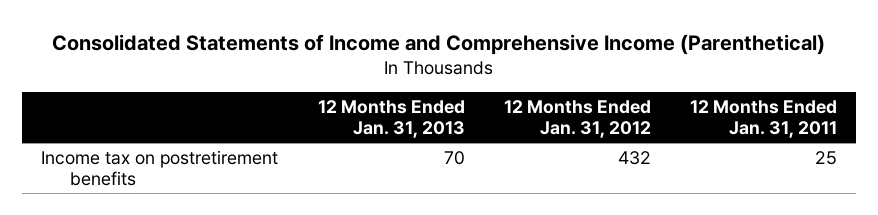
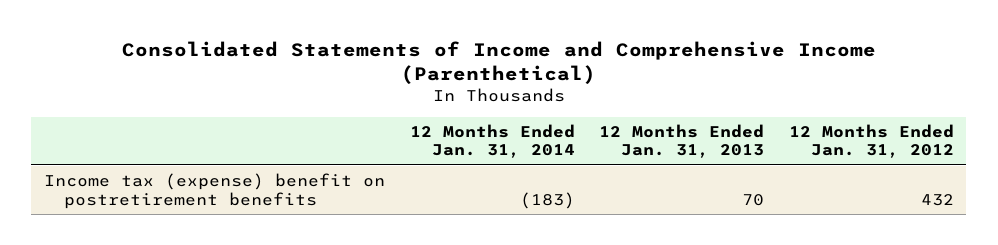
[689,99,837,138] 12 Months Ended Jan. 31, 2011 -> none
none -> [409,124,575,159] 12 Months Ended Jan. 31, 2014
[41,150,279,186] Income tax on postretirement benefits -> [43,173,385,209] Income tax (expense) benefit on postretirement benefits

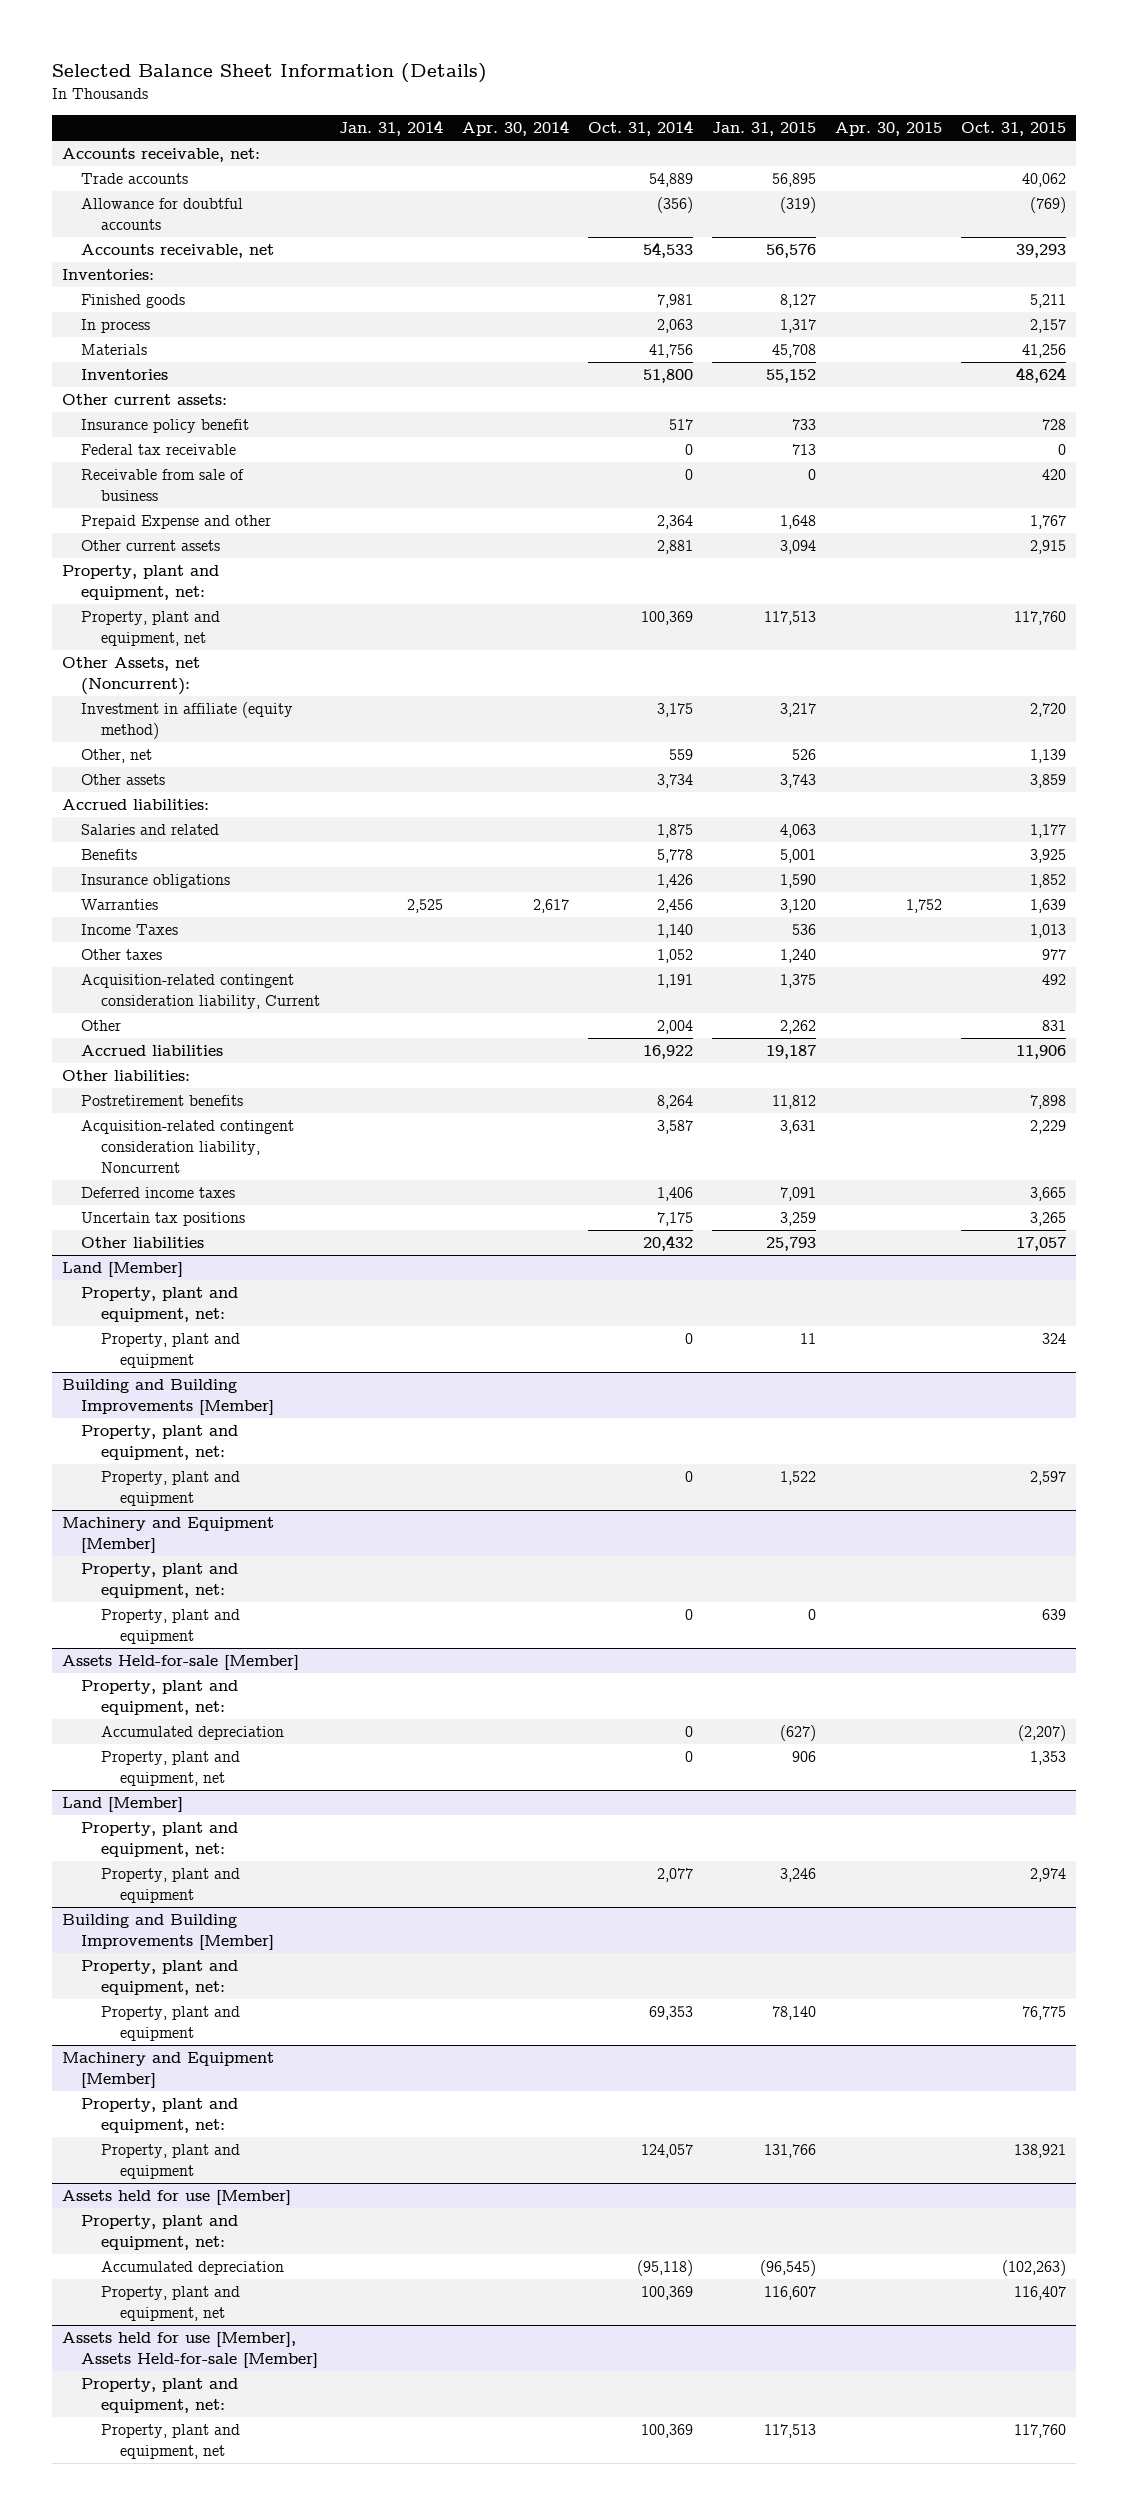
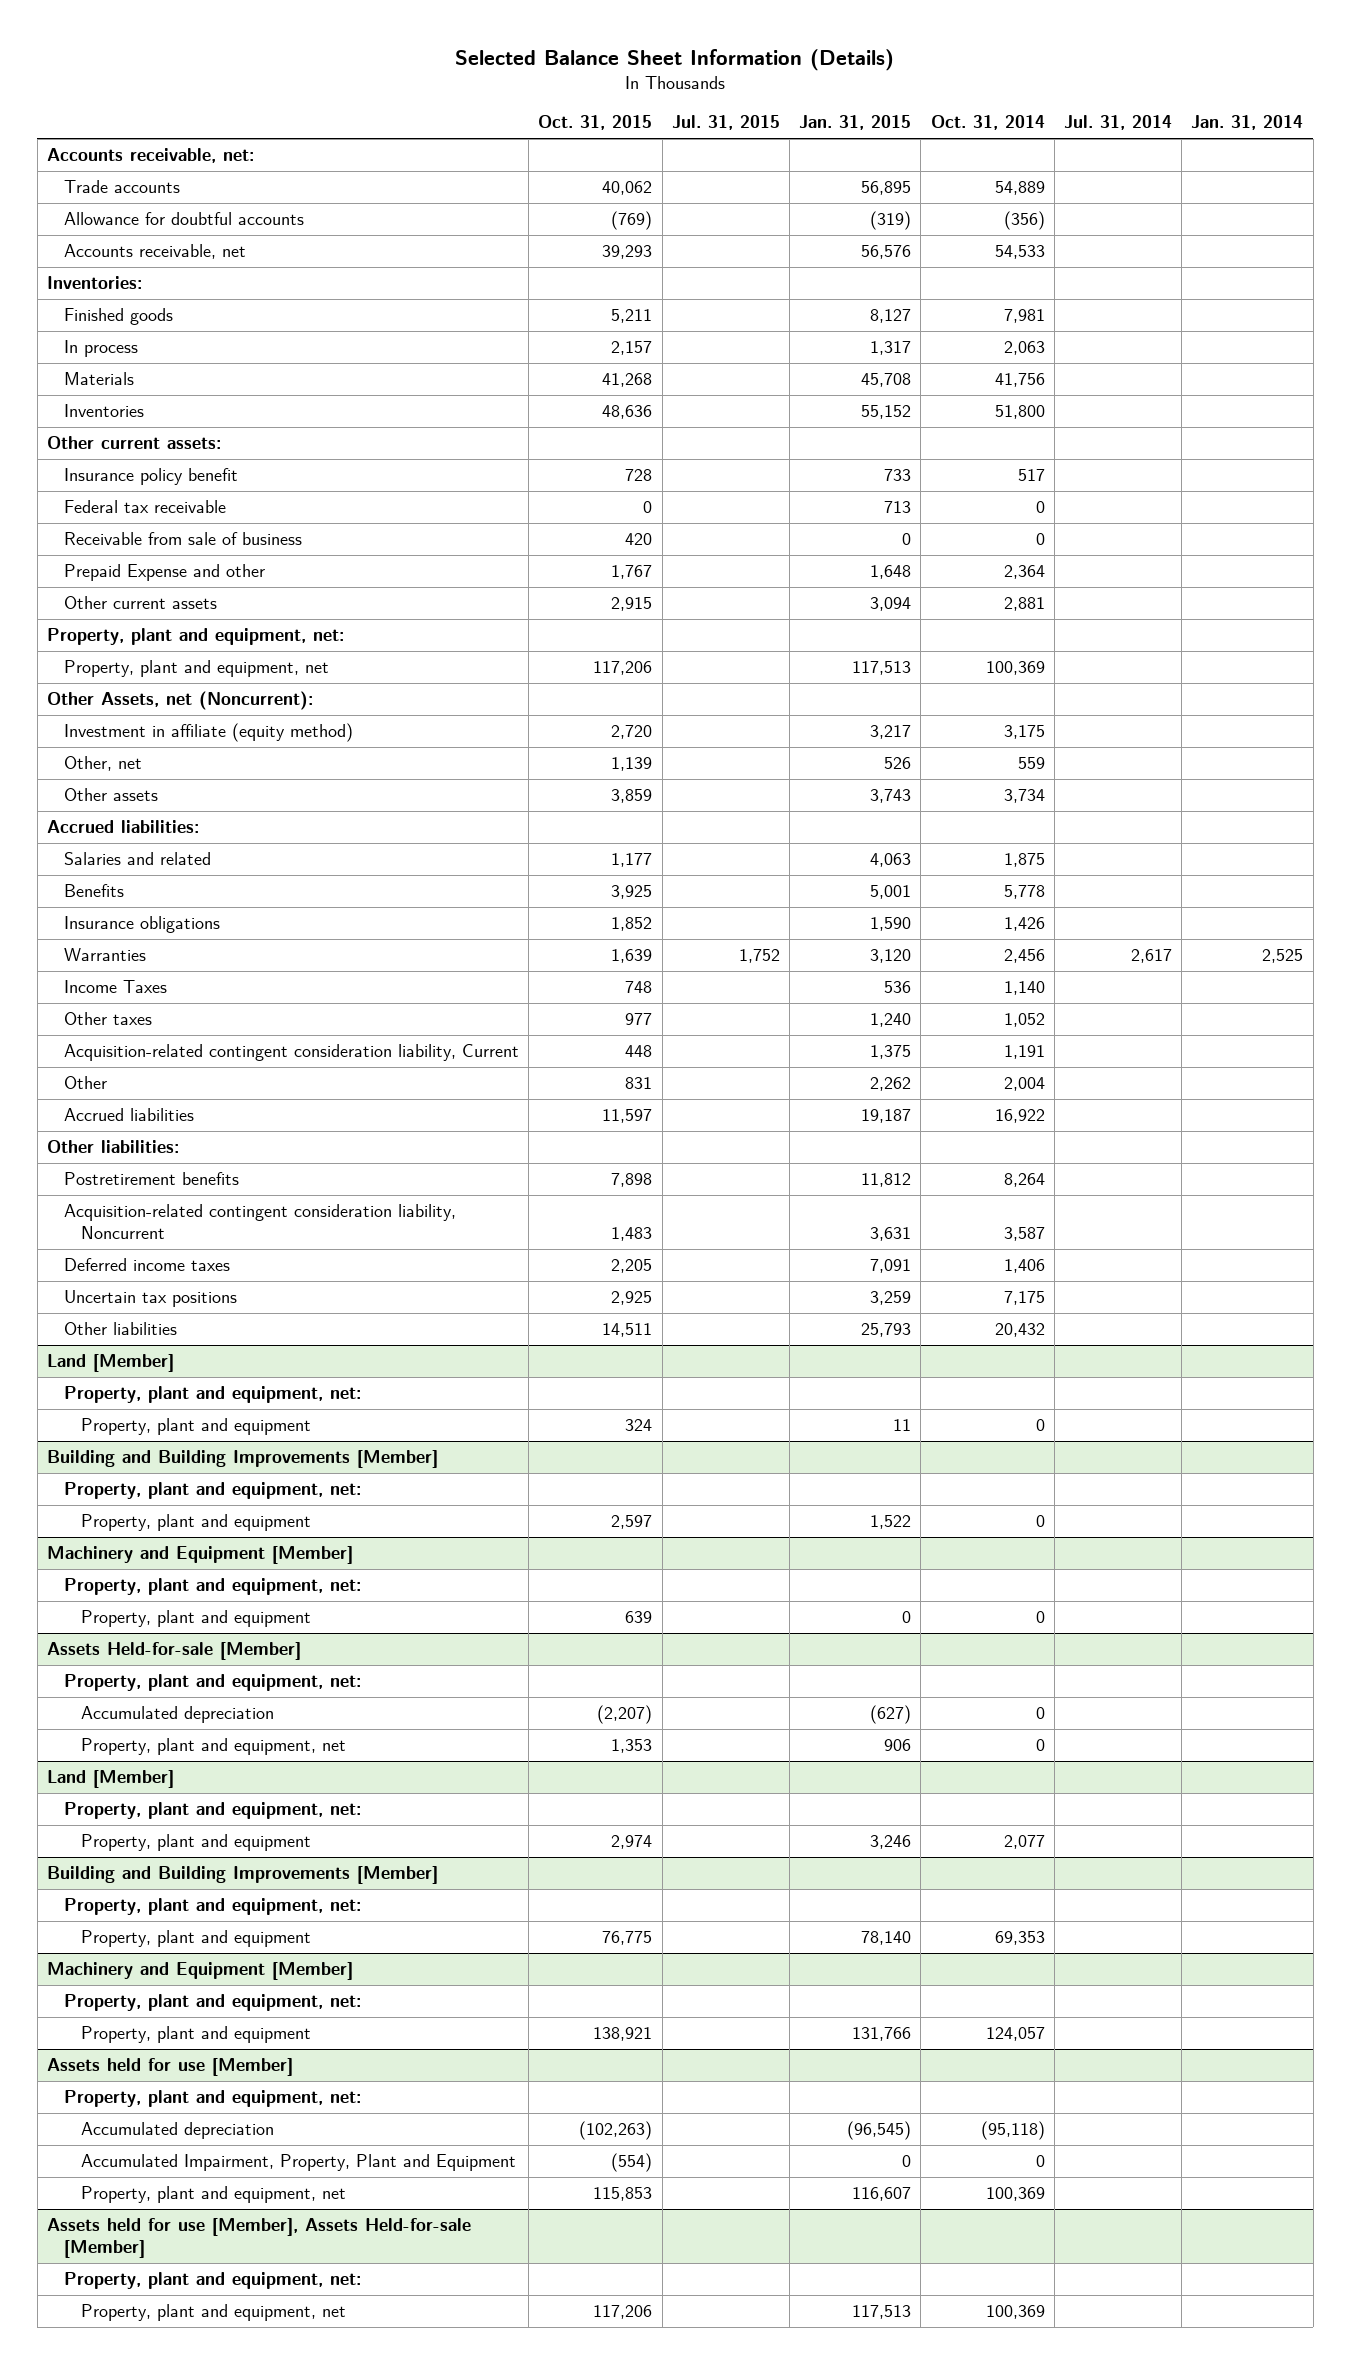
[461,120,569,137] Apr. 30, 2014 -> none
[835,122,943,137] Apr. 30, 2015 -> none
none -> [671,115,780,131] Jul. 31, 2015
none -> [1064,115,1173,131] Jul. 31, 2014
[1022,344,1067,359] 41,256 -> [602,373,653,388] 41,268
[1016,367,1067,384] 48,624 -> [602,405,653,420] 48,636
[1014,611,1067,626] 117,760 -> [593,661,653,676] 117,206
[1030,924,1067,939] 1,013 -> [625,981,653,994] 748
[1042,974,1067,986] 492 -> [625,1045,653,1058] 448
[1016,1045,1067,1060] 11,906 -> [602,1109,653,1124] 11,597
[1030,1120,1067,1135] 2,229 -> [611,1227,653,1242] 1,483
[1030,1187,1067,1202] 3,665 -> [611,1259,653,1274] 2,205
[1030,1212,1067,1227] 3,265 -> [611,1291,653,1306] 2,925
[1016,1237,1067,1252] 17,057 -> [602,1323,653,1338] 14,511
none -> [80,2154,516,2172] Accumulated Impairment, Property, Plant and Equipment
[1014,2286,1067,2301] 116,407 -> [593,2187,653,2202] 115,853
[1014,2424,1067,2439] 117,760 -> [593,2305,653,2320] 117,206

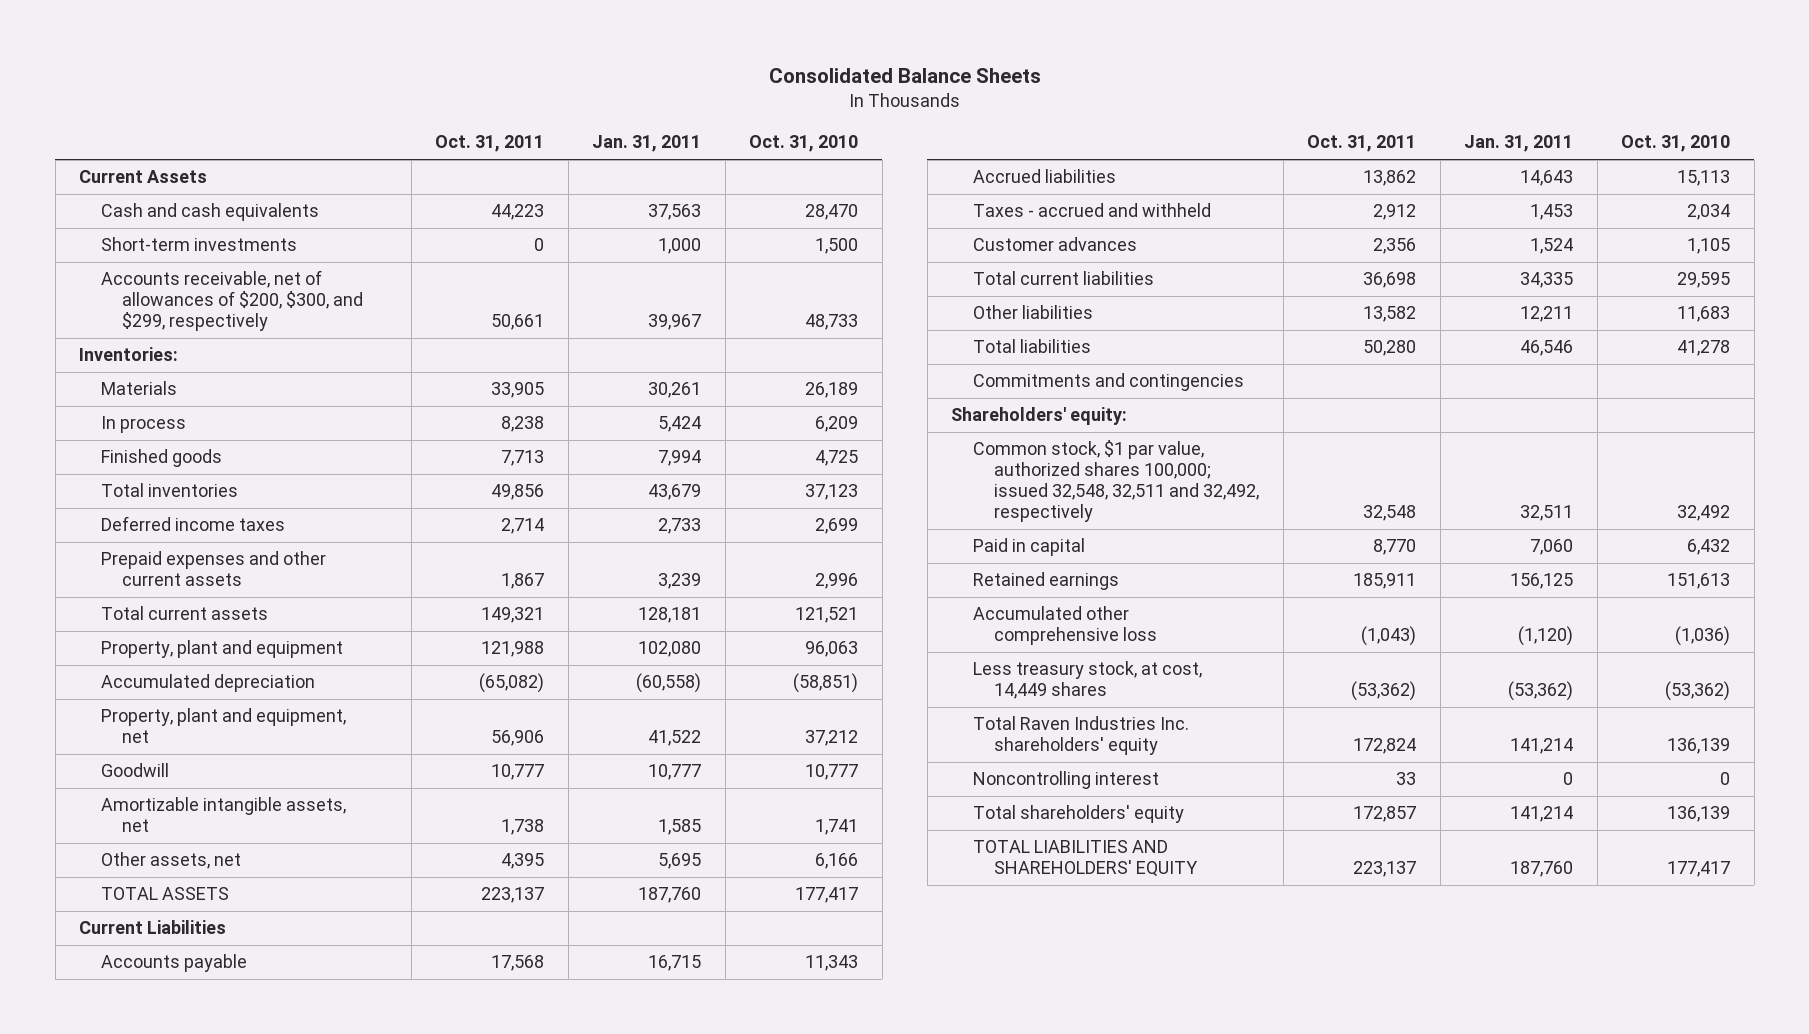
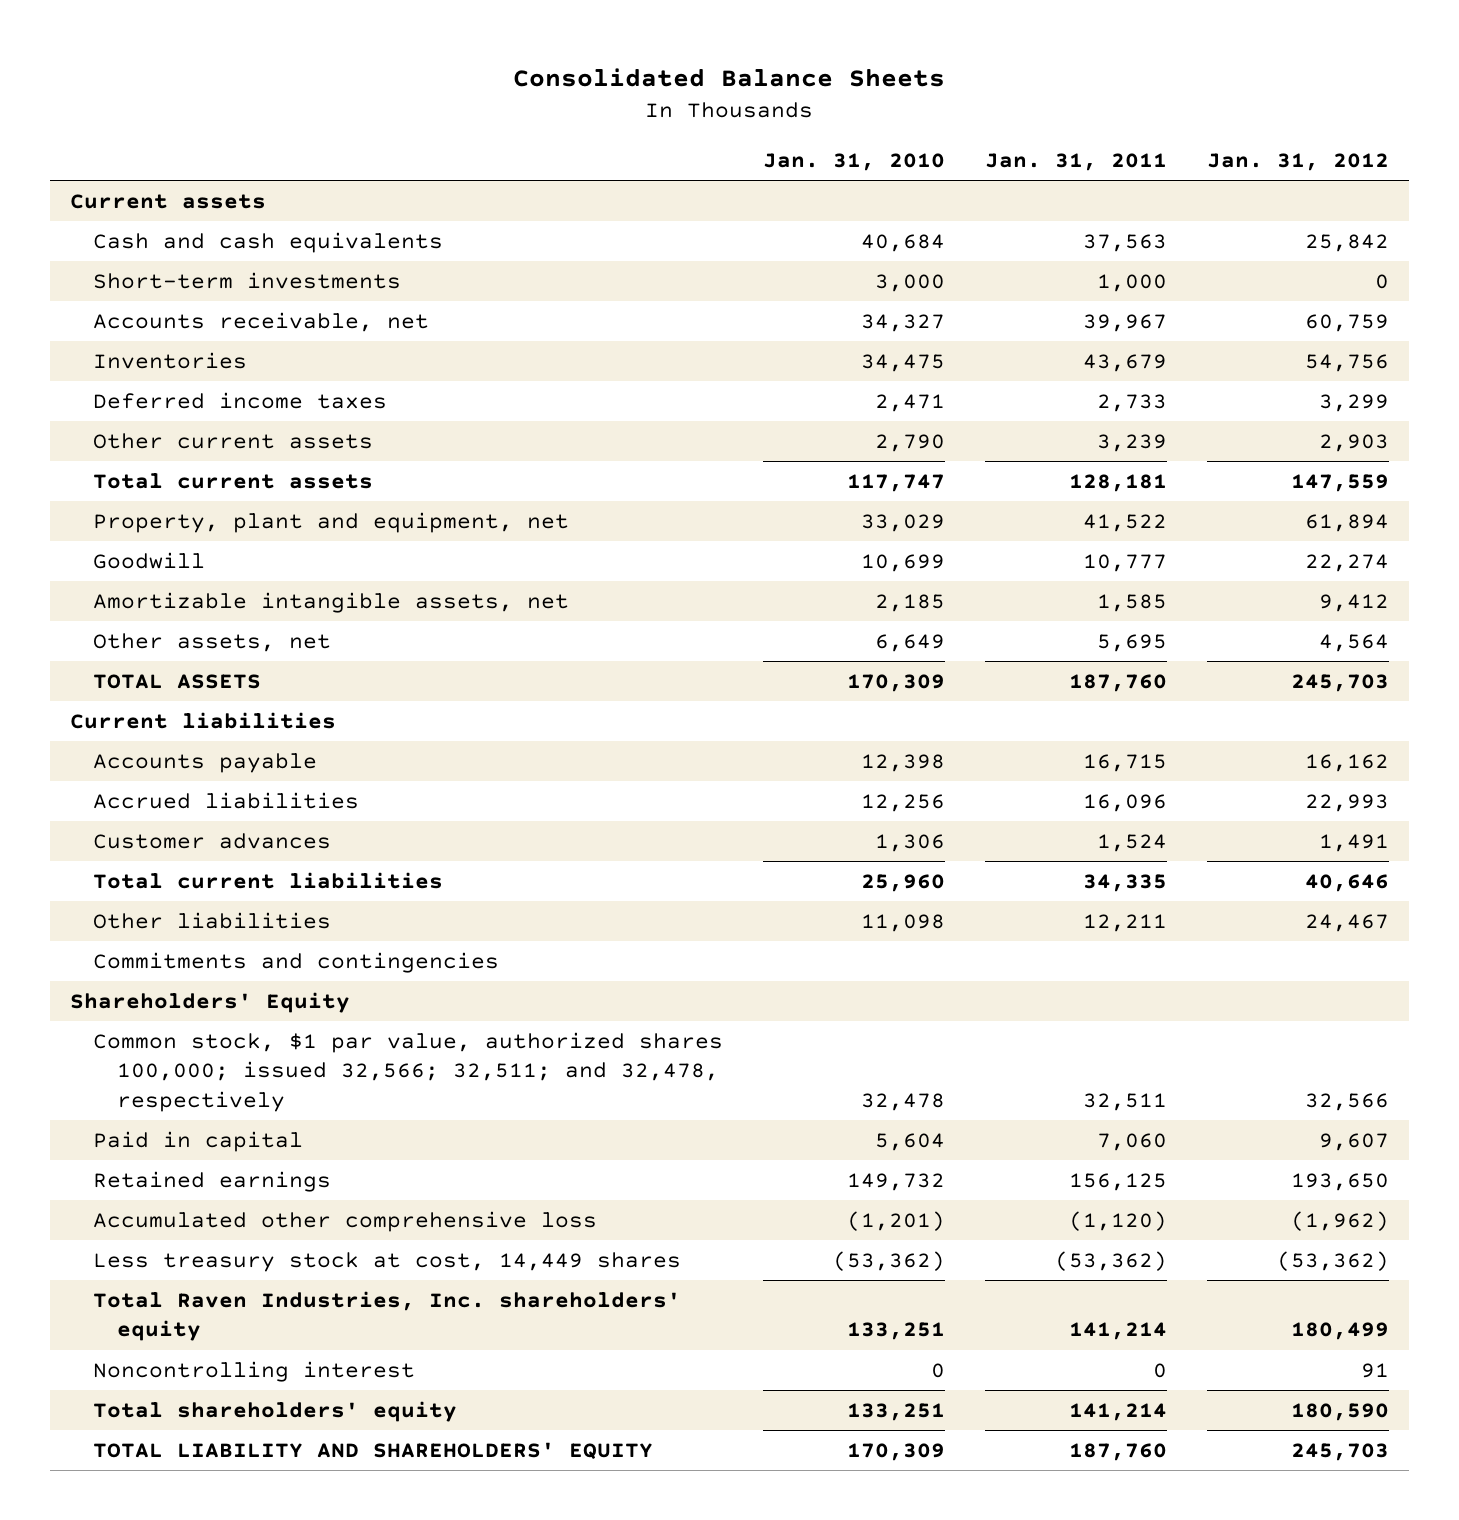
[435,135,545,153] Oct. 31, 2011 -> none
[749,135,859,153] Oct. 31, 2010 -> none
none -> [763,153,946,172] Jan. 31, 2010
none -> [1206,153,1389,172] Jan. 31, 2012
[79,170,208,184] Current Assets -> [70,193,267,209] Current assets
[79,347,179,362] Inventories: -> none
[100,381,177,396] Materials -> none
[100,416,186,434] In process -> none
[100,449,222,468] Finished goods -> none
[100,270,364,332] Accounts receivable, net of allowances of $200, $300, and $299, respectively -> [93,311,430,332] Accounts receivable, net
[100,483,238,498] Total inventories -> [93,351,248,369] Inventories
[100,551,326,587] Prepaid expenses and other current assets -> [93,432,374,449] Other current assets
[100,640,343,659] Property, plant and equipment -> none
[100,674,315,693] Accumulated depreciation -> none
[79,920,227,935] Current Liabilities -> [70,711,337,729] Current liabilities
[972,203,1211,218] Taxes - accrued and withheld -> none
[1520,170,1574,187] 14,643 -> [1082,793,1167,812] 16,096
[972,339,1091,354] Total liabilities -> none
[951,407,1128,426] Shareholders' equity: -> [70,991,351,1013] Shareholders' Equity
[972,440,1260,523] Common stock, $1 par value, authorized shares 100,000; issued 32,548, 32,511 and 32,492, respectively -> [93,1031,724,1113] Common stock, $1 par value, authorized shares 100,000; issued 32,566; 32,511; and 32,478, respectively
[972,661,1202,700] Less treasury stock, at cost, 14,449 shares -> [93,1251,682,1272] Less treasury stock at cost, 14,449 shares
[972,716,1189,756] Total Raven Industries Inc. shareholders' equity -> [93,1290,682,1342] Total Raven Industries, Inc. shareholders' equity
[972,840,1199,878] TOTAL LIABILITIES AND SHAREHOLDERS' EQUITY -> [93,1441,654,1460] TOTAL LIABILITY AND SHAREHOLDERS' EQUITY

